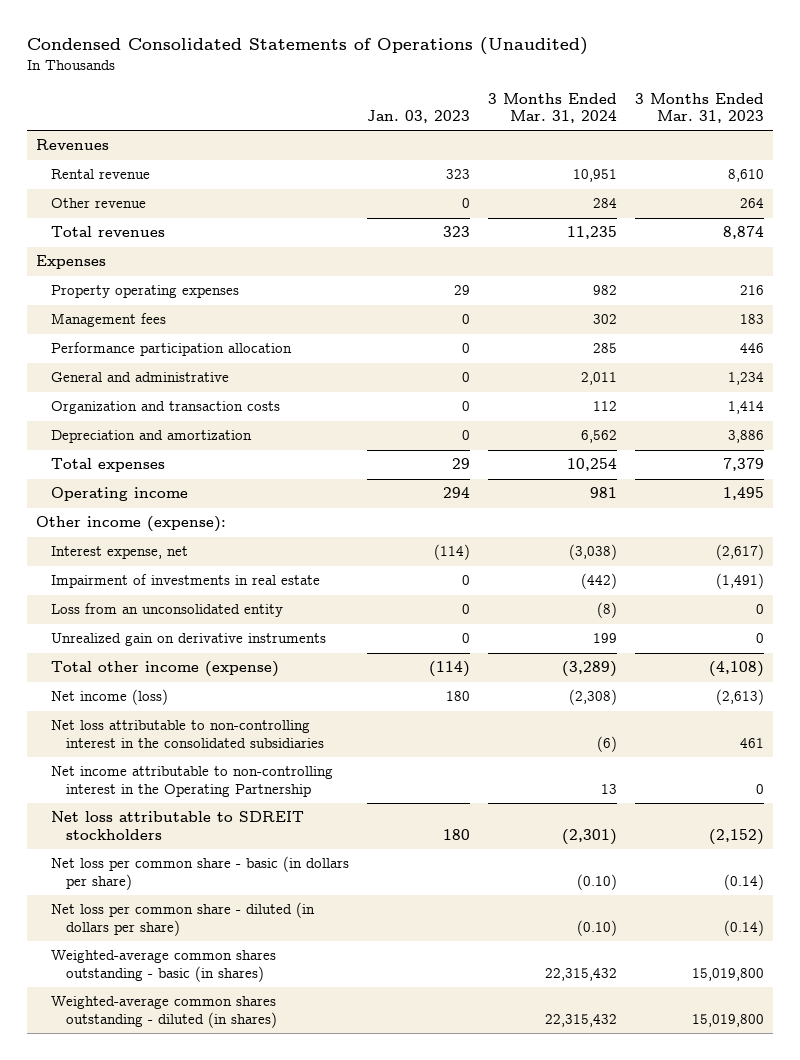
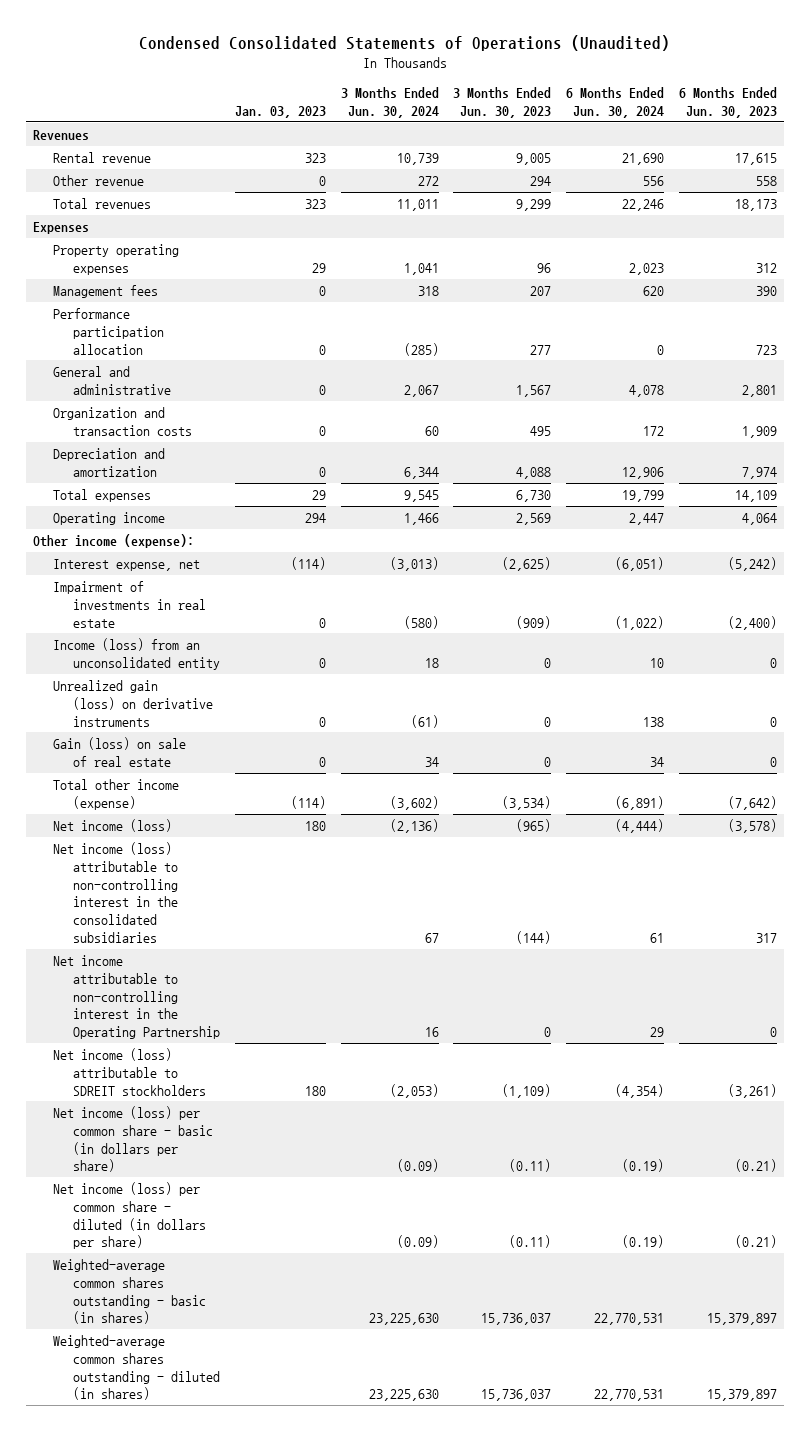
[487,92,617,123] 3 Months Ended Mar. 31, 2024 -> none
[634,92,764,123] 3 Months Ended Mar. 31, 2023 -> none
none -> [340,87,439,118] 3 Months Ended Jun. 30, 2024
none -> [453,87,552,118] 3 Months Ended Jun. 30, 2023
none -> [566,87,665,118] 6 Months Ended Jun. 30, 2024
none -> [678,87,777,118] 6 Months Ended Jun. 30, 2023
[51,603,284,618] Loss from an unconsolidated entity -> [53,637,221,670] Income (loss) from an unconsolidated entity
[51,633,327,647] Unrealized gain on derivative instruments -> [53,679,214,727] Unrealized gain (loss) on derivative instruments
none -> [53,736,187,767] Gain (loss) on sale of real estate
[51,720,325,748] Net loss attributable to non-controlling interest in the consolidated subsidiaries -> [53,841,179,943] Net income (loss) attributable to non-controlling interest in the consolidated subsidiaries
[51,811,305,840] Net loss attributable to SDREIT stockholders -> [53,1047,207,1096] Net income (loss) attributable to SDREIT stockholders
[51,856,350,890] Net loss per common share - basic (in dollars per share) -> [53,1105,214,1173] Net income (loss) per common share - basic (in dollars per share)
[51,902,316,936] Net loss per common share - diluted (in dollars per share) -> [53,1181,207,1250] Net income (loss) per common share - diluted (in dollars per share)

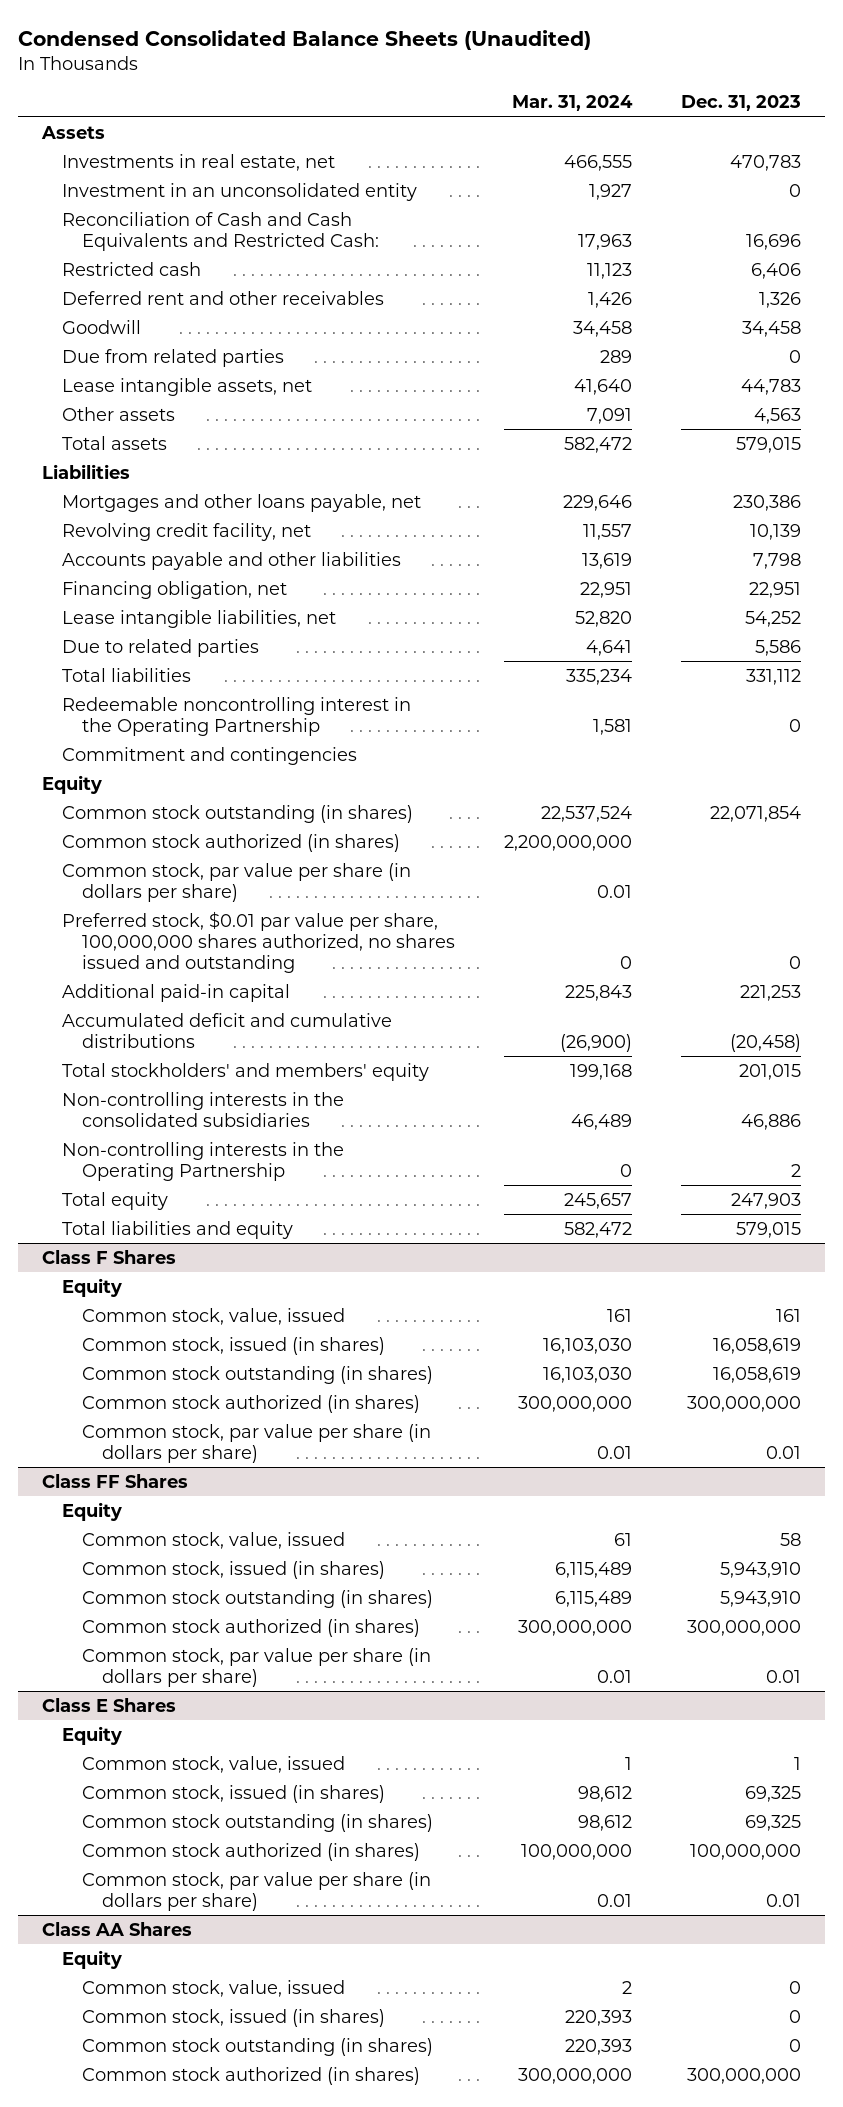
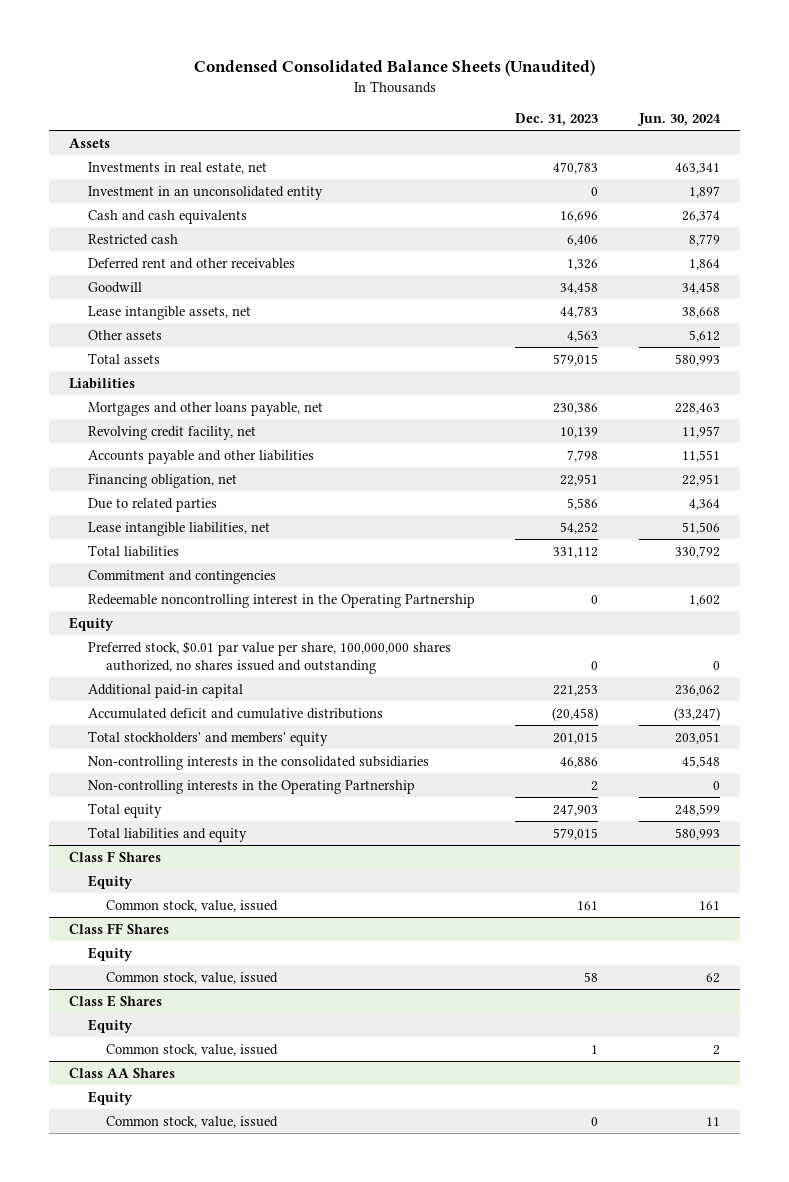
[512,95,634,112] Mar. 31, 2024 -> none
none -> [636,112,721,126] Jun. 30, 2024
[62,211,380,251] Reconciliation of Cash and Cash Equivalents and Restricted Cash: -> [87,209,247,224] Cash and cash equivalents
[62,348,285,367] Due from related parties -> none
[62,609,337,628] Lease intangible liabilities, net -> [87,521,270,536] Lease intangible liabilities, net
[62,696,412,736] Redeemable noncontrolling interest in the Operating Partnership -> [87,593,475,608] Redeemable noncontrolling interest in the Operating Partnership
[62,804,414,823] Common stock outstanding (in shares) -> none
[62,833,401,852] Common stock authorized (in shares) -> none
[62,862,412,902] Common stock, par value per share (in dollars per share) -> none
[82,1336,386,1355] Common stock, issued (in shares) -> none
[82,1365,434,1384] Common stock outstanding (in shares) -> none
[82,1394,421,1413] Common stock authorized (in shares) -> none
[82,1423,432,1463] Common stock, par value per share (in dollars per share) -> none
[82,1560,386,1579] Common stock, issued (in shares) -> none
[82,1589,434,1608] Common stock outstanding (in shares) -> none
[82,1618,421,1637] Common stock authorized (in shares) -> none
[82,1647,432,1687] Common stock, par value per share (in dollars per share) -> none
[82,1784,386,1803] Common stock, issued (in shares) -> none
[82,1813,434,1832] Common stock outstanding (in shares) -> none
[82,1842,421,1861] Common stock authorized (in shares) -> none
[82,1871,432,1911] Common stock, par value per share (in dollars per share) -> none
[82,2008,386,2027] Common stock, issued (in shares) -> none
[82,2037,434,2056] Common stock outstanding (in shares) -> none
[82,2066,421,2085] Common stock authorized (in shares) -> none

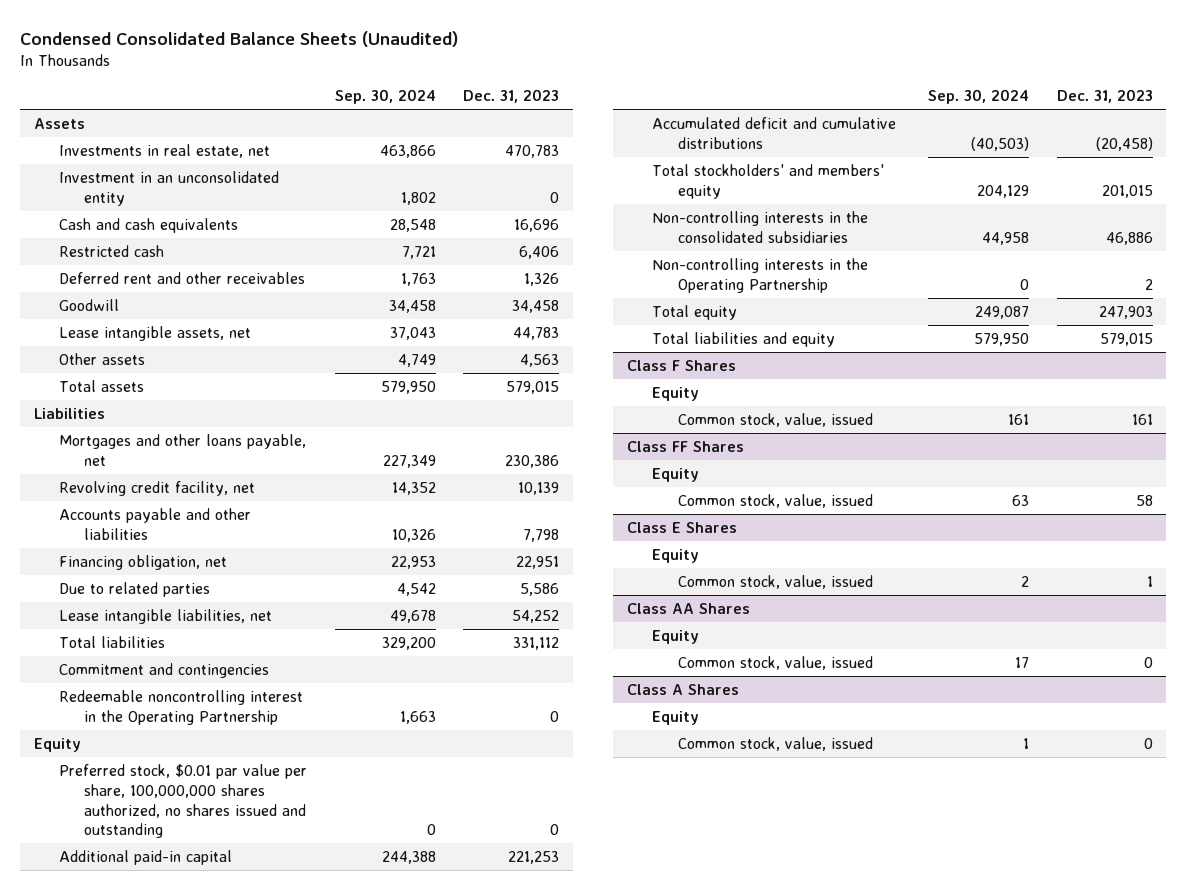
[636,112,721,126] Jun. 30, 2024 -> none
none -> [334,89,436,105] Sep. 30, 2024
none -> [626,683,739,695] Class A Shares
none -> [652,710,700,725] Equity
none -> [677,736,873,751] Common stock, value, issued

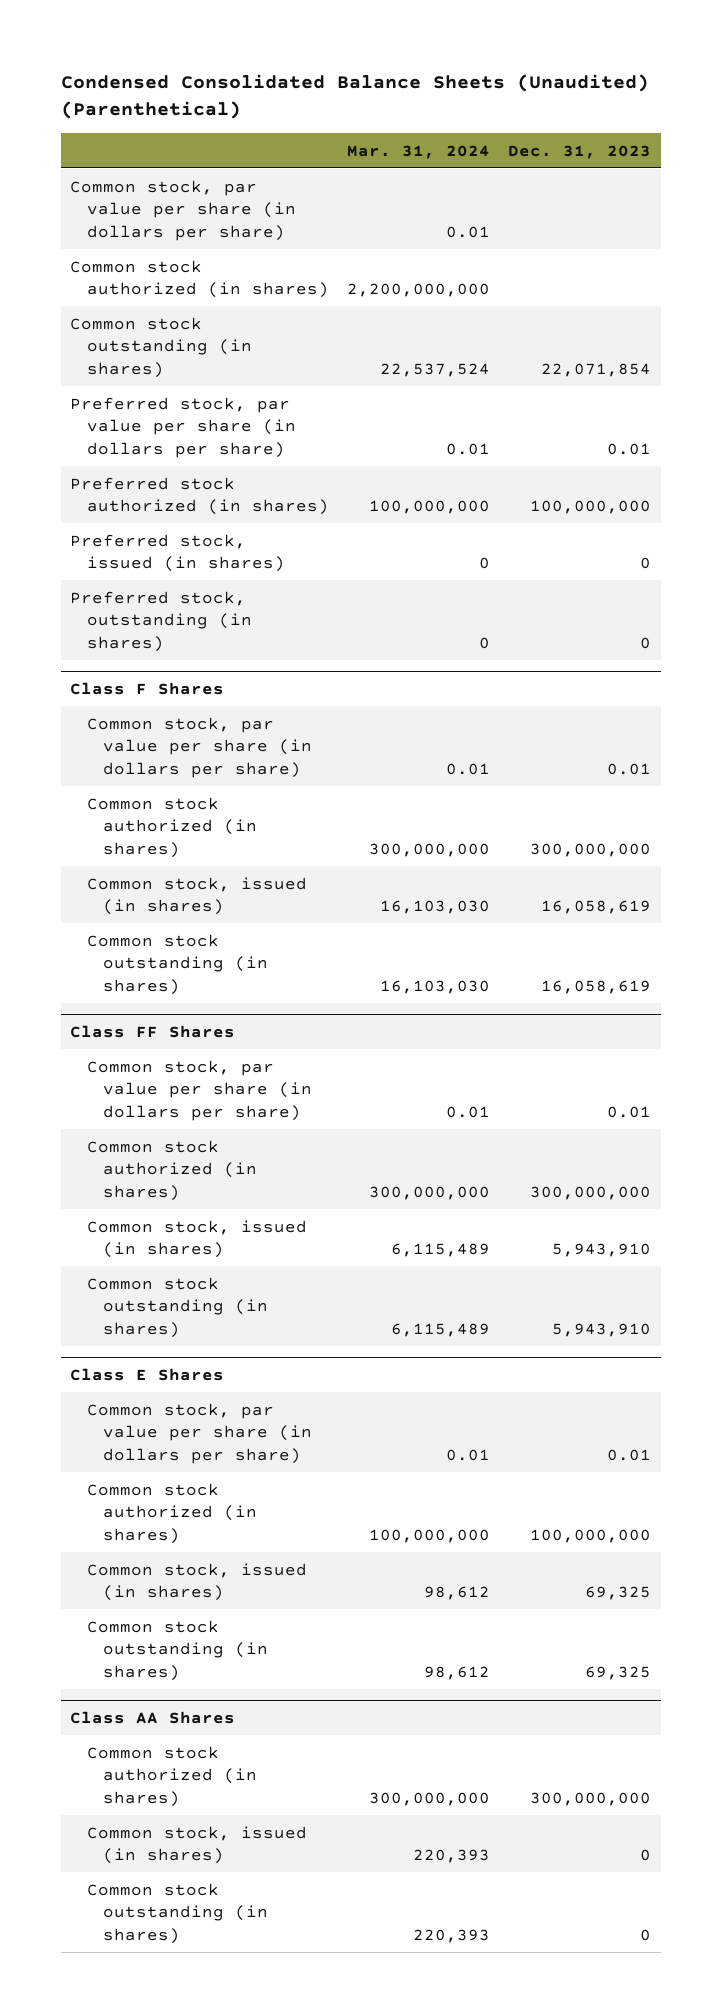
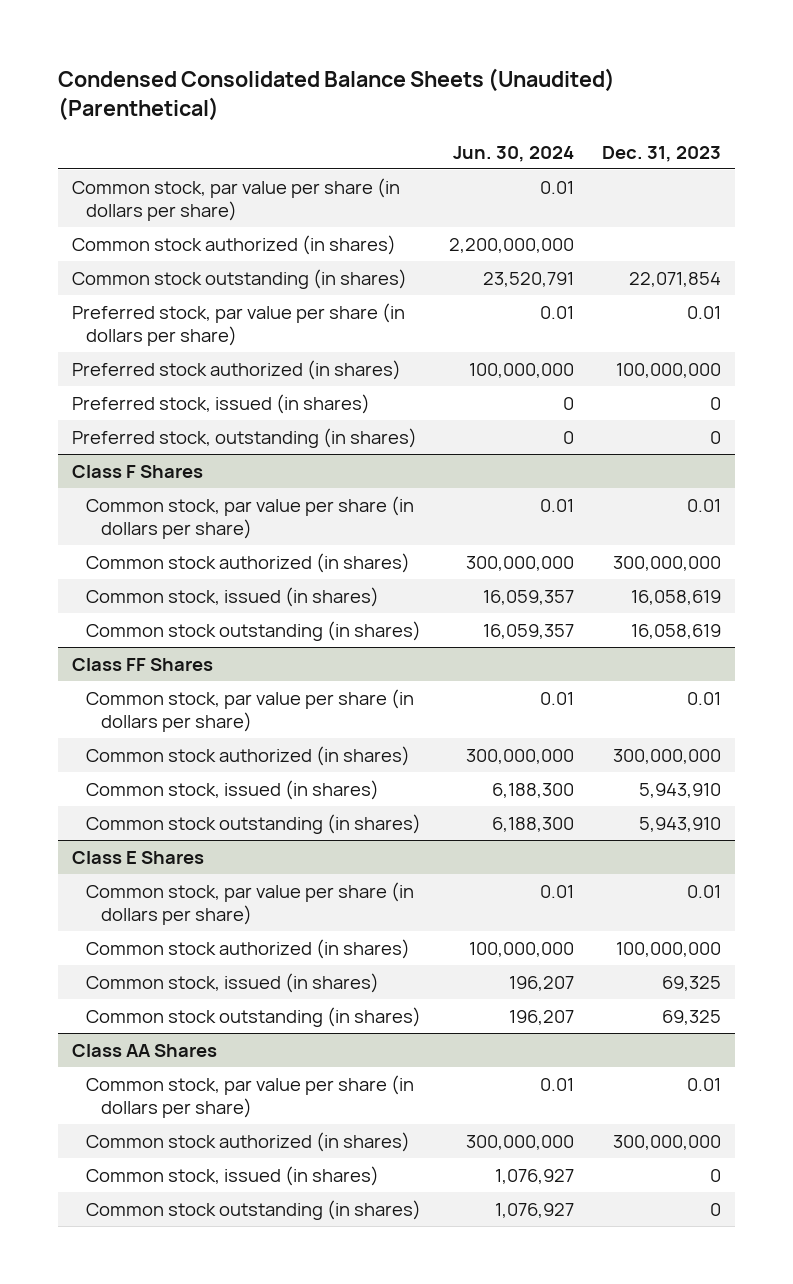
[347,144,491,159] Mar. 31, 2024 -> none
none -> [453,145,575,162] Jun. 30, 2024
none -> [86,1074,415,1119] Common stock, par value per share (in dollars per share)

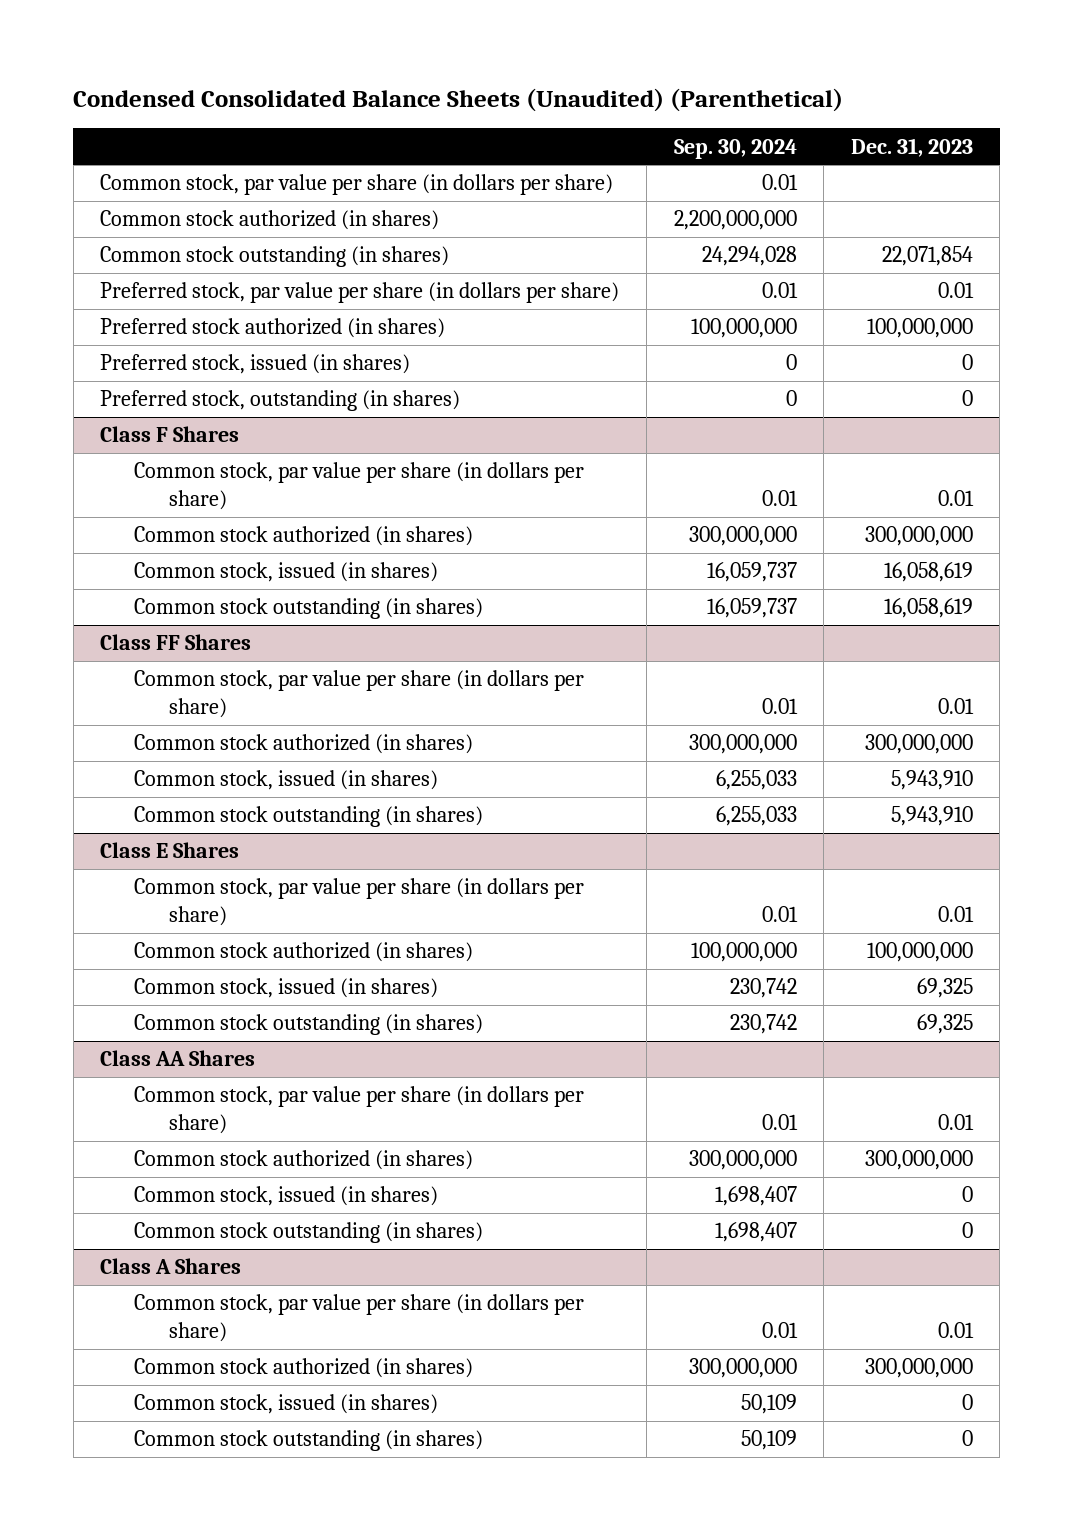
[453,145,575,162] Jun. 30, 2024 -> none
none -> [673,138,797,159] Sep. 30, 2024
none -> [100,1258,242,1275] Class A Shares
none -> [134,1294,585,1343] Common stock, par value per share (in dollars per share)
none -> [134,1358,474,1379] Common stock authorized (in shares)
none -> [134,1394,439,1415] Common stock, issued (in shares)
none -> [134,1430,484,1452] Common stock outstanding (in shares)

